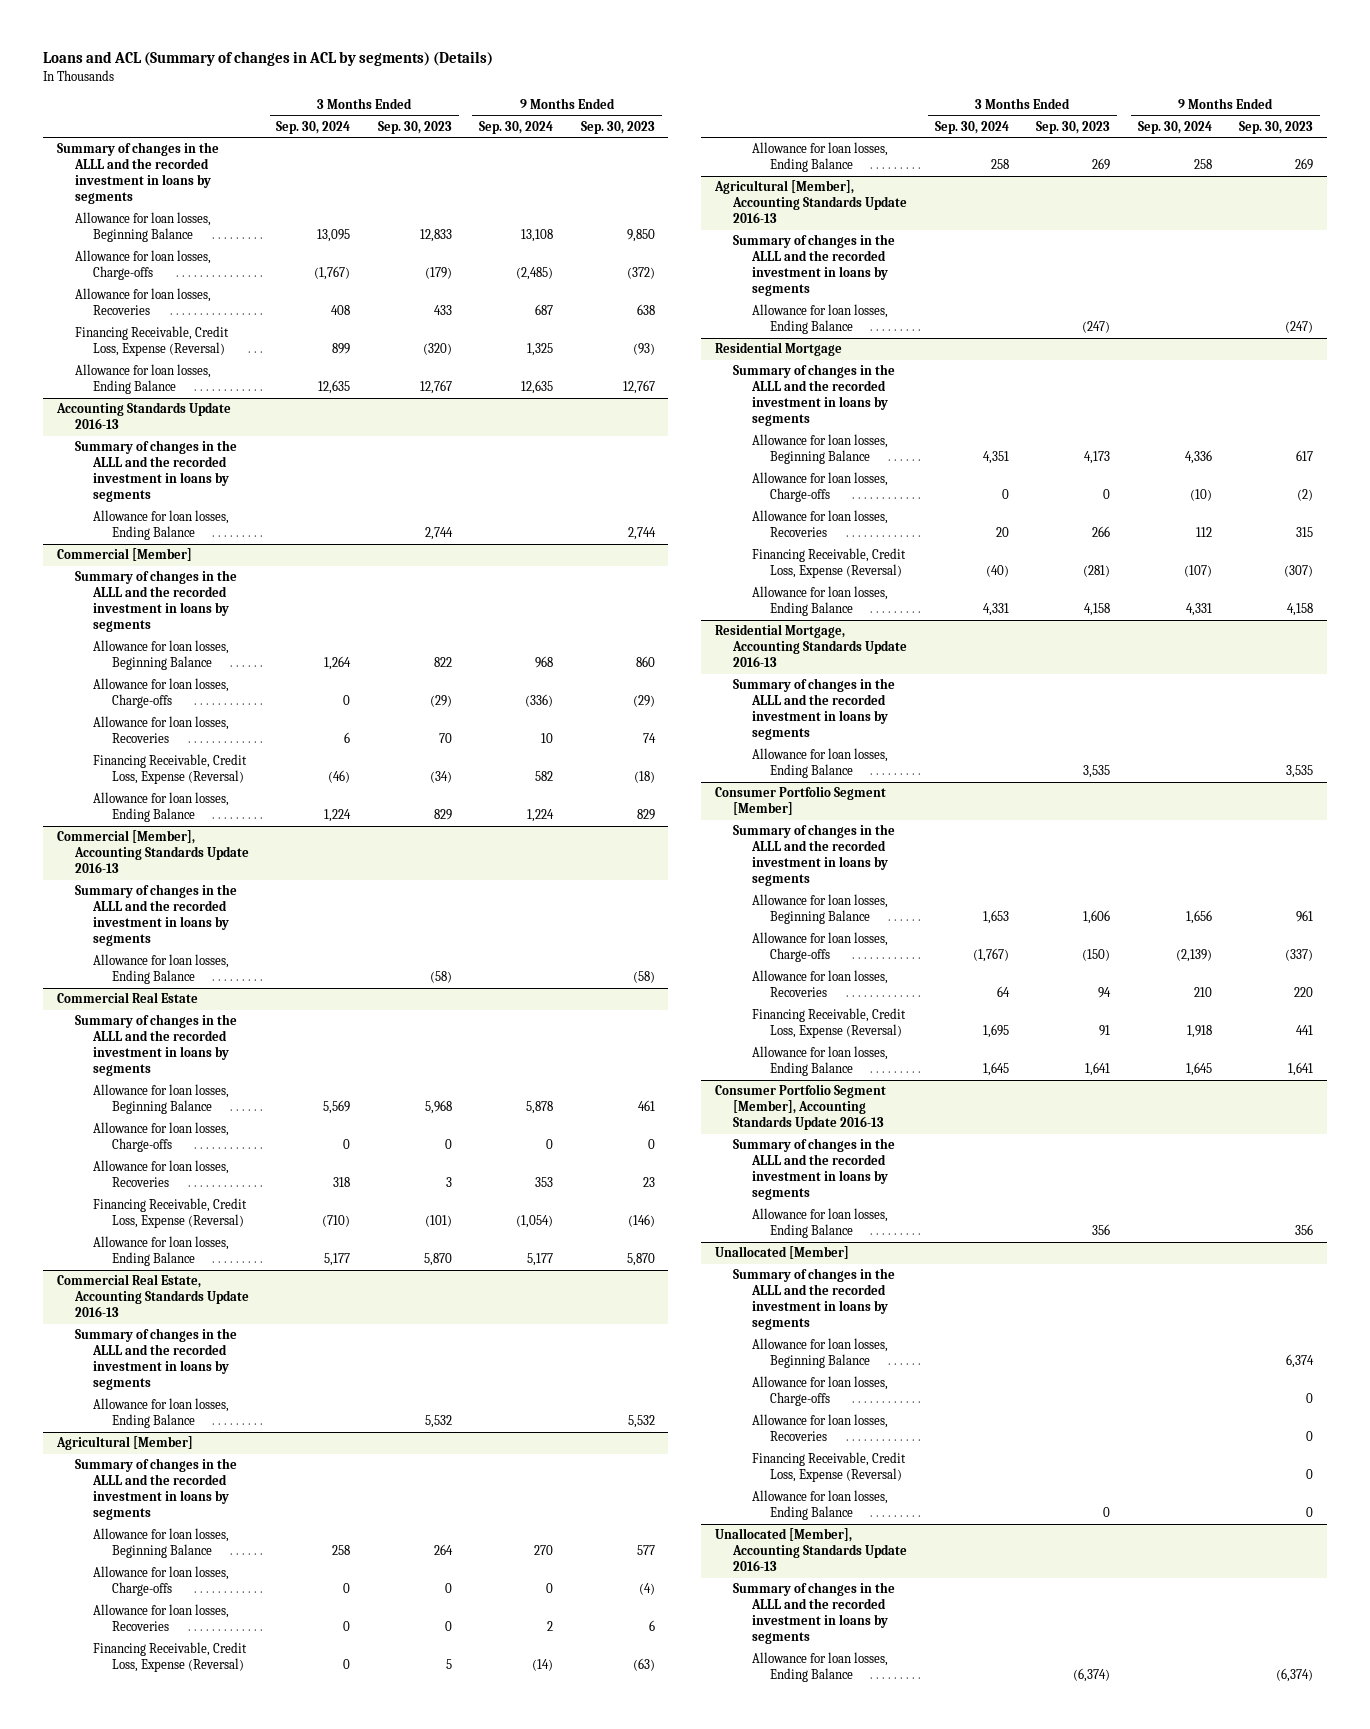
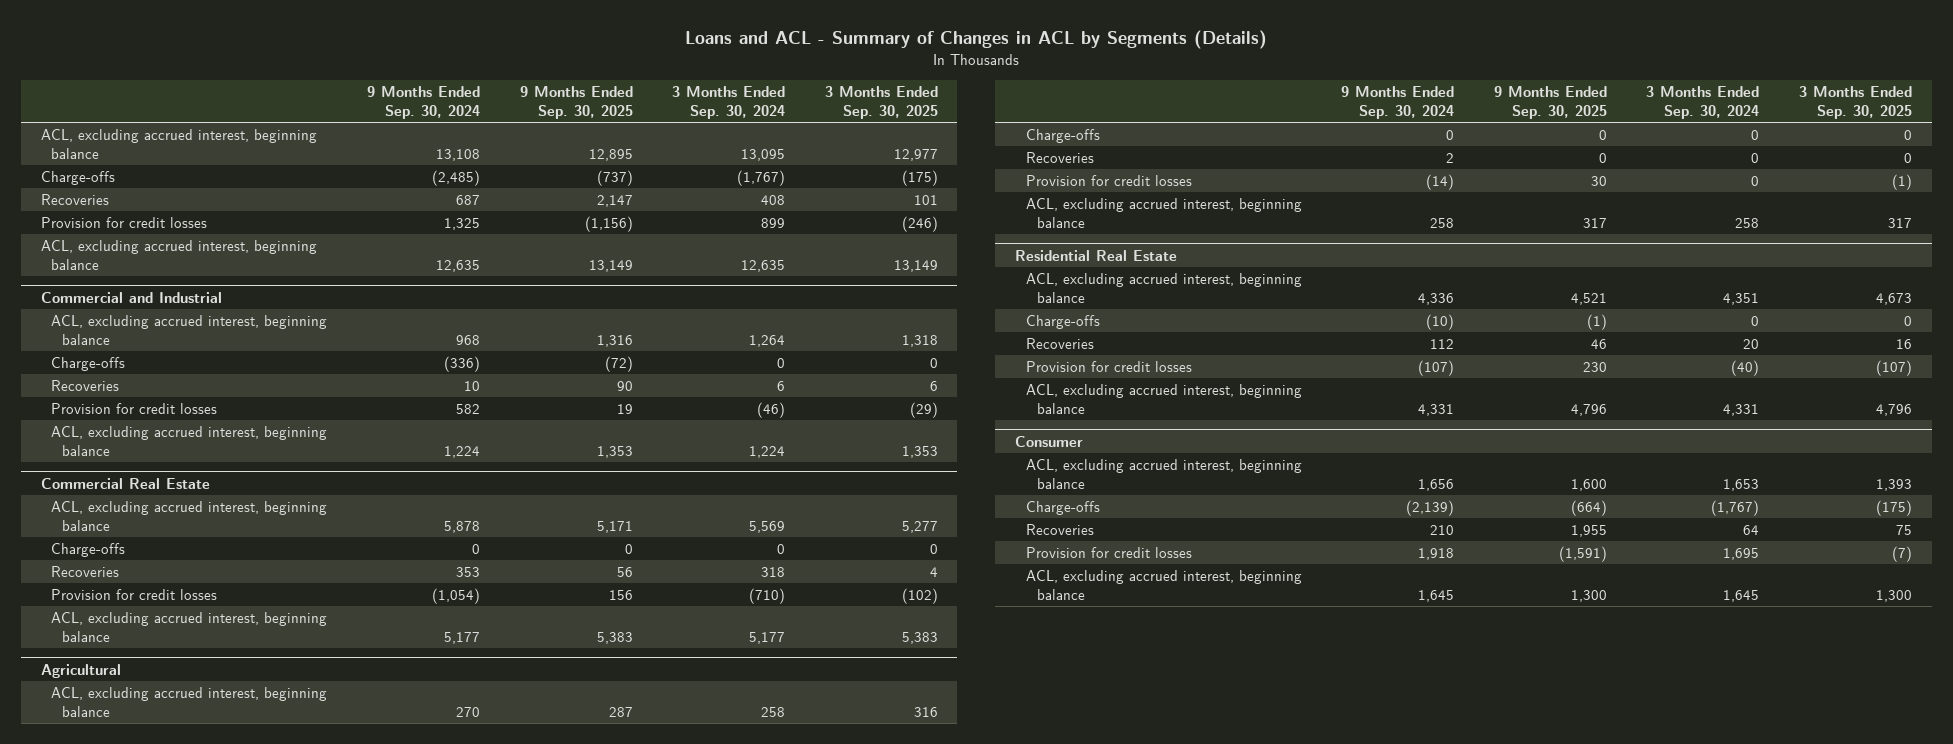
[42,51,493,67] Loans and ACL (Summary of changes in ACL by segments) (Details) -> [685,30,1268,50] Loans and ACL - Summary of Changes in ACL by Segments (Details)
[377,120,452,134] Sep. 30, 2023 -> none
[580,120,655,134] Sep. 30, 2023 -> none
none -> [519,85,633,120] 9 Months Ended Sep. 30, 2025
none -> [824,85,938,120] 3 Months Ended Sep. 30, 2025
[56,142,219,205] Summary of changes in the ALLL and the recorded investment in loans by segments -> none
[55,402,231,430] Accounting Standards Update 2016-13 -> none
[74,440,237,503] Summary of changes in the ALLL and the recorded investment in loans by segments -> none
[93,510,230,541] Allowance for loan losses, Ending Balance -> none
[74,570,237,633] Summary of changes in the ALLL and the recorded investment in loans by segments -> none
[56,830,249,874] Commercial [Member], Accounting Standards Update 2016-13 -> none
[74,884,237,947] Summary of changes in the ALLL and the recorded investment in loans by segments -> none
[93,954,230,985] Allowance for loan losses, Ending Balance -> none
[74,212,211,243] Allowance for loan losses, Beginning Balance -> [40,128,317,160] ACL, excluding accrued interest, beginning balance
[74,250,211,281] Allowance for loan losses, Charge-offs -> [40,170,115,185] Charge-offs
[74,288,211,316] Allowance for loan losses, Recoveries -> [40,193,109,205] Recoveries
[74,326,229,357] Financing Receivable, Credit Loss, Expense (Reversal) -> [40,216,207,228] Provision for credit losses
[74,364,211,395] Allowance for loan losses, Ending Balance -> [40,239,317,271] ACL, excluding accrued interest, beginning balance
[56,548,192,562] Commercial [Member] -> [40,291,222,303] Commercial and Industrial
[93,640,230,671] Allowance for loan losses, Beginning Balance -> [51,314,328,346] ACL, excluding accrued interest, beginning balance
[93,678,230,709] Allowance for loan losses, Charge-offs -> [51,356,126,371] Charge-offs
[93,716,230,744] Allowance for loan losses, Recoveries -> [51,379,120,391] Recoveries
[93,754,248,785] Financing Receivable, Credit Loss, Expense (Reversal) -> [51,402,218,414] Provision for credit losses
[93,792,230,823] Allowance for loan losses, Ending Balance -> [51,425,328,457] ACL, excluding accrued interest, beginning balance
[74,1014,237,1077] Summary of changes in the ALLL and the recorded investment in loans by segments -> none
[56,1274,249,1318] Commercial Real Estate, Accounting Standards Update 2016-13 -> none
[74,1328,237,1391] Summary of changes in the ALLL and the recorded investment in loans by segments -> none
[93,1398,230,1429] Allowance for loan losses, Ending Balance -> none
[74,1458,237,1521] Summary of changes in the ALLL and the recorded investment in loans by segments -> none
[713,180,908,224] Agricultural [Member], Accounting Standards Update 2016-13 -> none
[733,234,896,297] Summary of changes in the ALLL and the recorded investment in loans by segments -> none
[751,304,888,335] Allowance for loan losses, Ending Balance -> none
[733,364,896,427] Summary of changes in the ALLL and the recorded investment in loans by segments -> none
[714,624,908,668] Residential Mortgage, Accounting Standards Update 2016-13 -> none
[733,678,896,741] Summary of changes in the ALLL and the recorded investment in loans by segments -> none
[751,748,888,779] Allowance for loan losses, Ending Balance -> none
[733,824,896,887] Summary of changes in the ALLL and the recorded investment in loans by segments -> none
[714,1084,886,1131] Consumer Portfolio Segment [Member], Accounting Standards Update 2016-13 -> none
[733,1138,896,1201] Summary of changes in the ALLL and the recorded investment in loans by segments -> none
[751,1208,888,1239] Allowance for loan losses, Ending Balance -> none
[714,1246,849,1260] Unallocated [Member] -> none
[733,1268,896,1331] Summary of changes in the ALLL and the recorded investment in loans by segments -> none
[751,1338,888,1369] Allowance for loan losses, Beginning Balance -> none
[751,1376,888,1407] Allowance for loan losses, Charge-offs -> none
[751,1414,888,1442] Allowance for loan losses, Recoveries -> none
[751,1452,906,1483] Financing Receivable, Credit Loss, Expense (Reversal) -> none
[751,1490,888,1521] Allowance for loan losses, Ending Balance -> none
[714,1528,908,1572] Unallocated [Member], Accounting Standards Update 2016-13 -> none
[733,1582,896,1645] Summary of changes in the ALLL and the recorded investment in loans by segments -> none
[751,1652,888,1683] Allowance for loan losses, Ending Balance -> none
[93,1084,230,1115] Allowance for loan losses, Beginning Balance -> [51,500,328,532] ACL, excluding accrued interest, beginning balance
[93,1122,230,1153] Allowance for loan losses, Charge-offs -> [51,542,126,557] Charge-offs
[93,1160,230,1188] Allowance for loan losses, Recoveries -> [51,565,120,577] Recoveries
[93,1198,248,1229] Financing Receivable, Credit Loss, Expense (Reversal) -> [51,588,218,600] Provision for credit losses
[93,1236,230,1267] Allowance for loan losses, Ending Balance -> [51,611,328,643] ACL, excluding accrued interest, beginning balance
[55,1436,193,1451] Agricultural [Member] -> [40,663,121,678] Agricultural
[93,1528,230,1559] Allowance for loan losses, Beginning Balance -> [51,686,328,718] ACL, excluding accrued interest, beginning balance
[93,1566,230,1597] Allowance for loan losses, Charge-offs -> [1025,128,1100,143] Charge-offs
[93,1604,230,1632] Allowance for loan losses, Recoveries -> [1025,151,1094,163] Recoveries
[93,1642,248,1673] Financing Receivable, Credit Loss, Expense (Reversal) -> [1025,174,1192,186] Provision for credit losses
[751,142,888,173] Allowance for loan losses, Ending Balance -> [1025,197,1302,229] ACL, excluding accrued interest, beginning balance
[714,342,842,357] Residential Mortgage -> [1014,249,1177,261] Residential Real Estate
[751,434,888,465] Allowance for loan losses, Beginning Balance -> [1025,272,1302,304] ACL, excluding accrued interest, beginning balance
[751,472,888,503] Allowance for loan losses, Charge-offs -> [1025,314,1100,329] Charge-offs
[751,510,888,538] Allowance for loan losses, Recoveries -> [1025,337,1094,349] Recoveries
[751,548,906,579] Financing Receivable, Credit Loss, Expense (Reversal) -> [1025,360,1192,372] Provision for credit losses
[751,586,888,617] Allowance for loan losses, Ending Balance -> [1025,383,1302,415] ACL, excluding accrued interest, beginning balance
[714,786,886,816] Consumer Portfolio Segment [Member] -> [1014,435,1083,447] Consumer
[751,894,888,925] Allowance for loan losses, Beginning Balance -> [1025,458,1302,490] ACL, excluding accrued interest, beginning balance
[751,932,888,963] Allowance for loan losses, Charge-offs -> [1025,500,1100,515] Charge-offs
[751,970,888,998] Allowance for loan losses, Recoveries -> [1025,523,1094,535] Recoveries
[751,1008,906,1039] Financing Receivable, Credit Loss, Expense (Reversal) -> [1025,546,1192,558] Provision for credit losses
[751,1046,888,1077] Allowance for loan losses, Ending Balance -> [1025,569,1302,601] ACL, excluding accrued interest, beginning balance

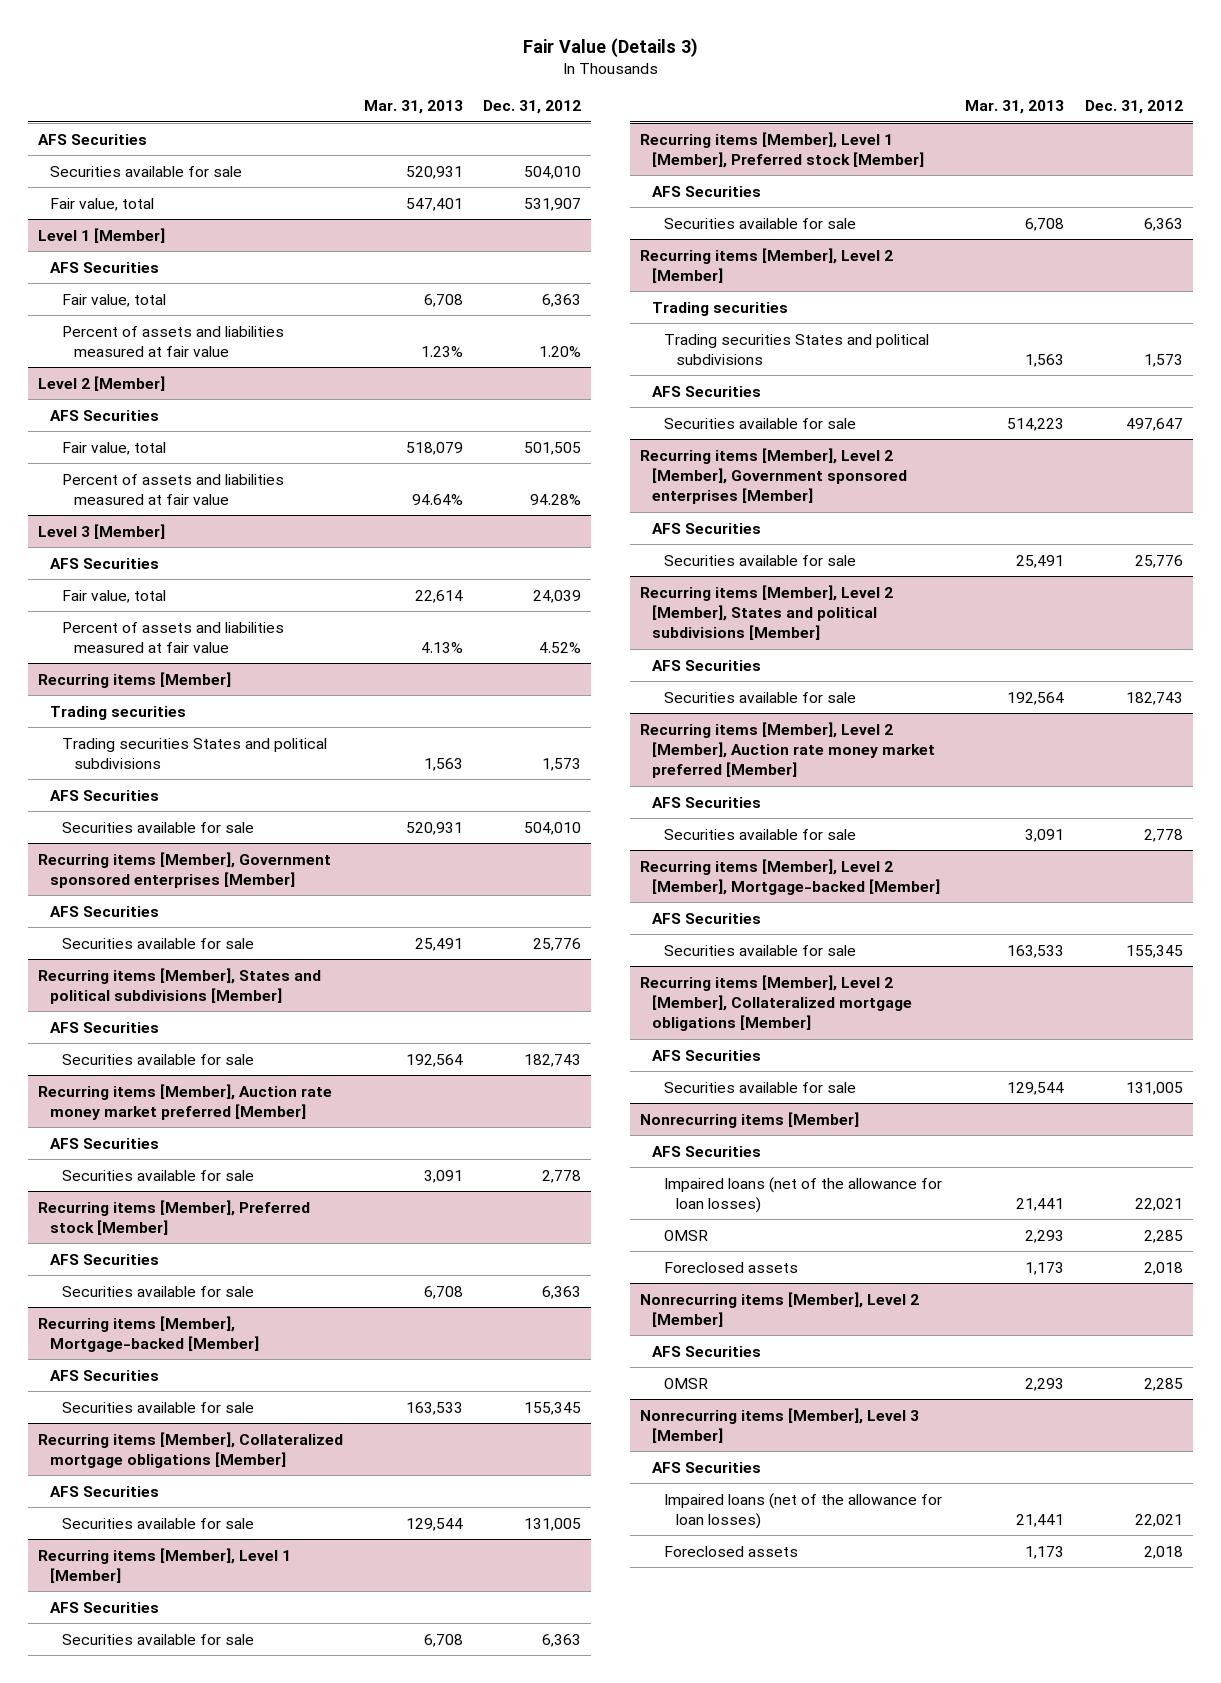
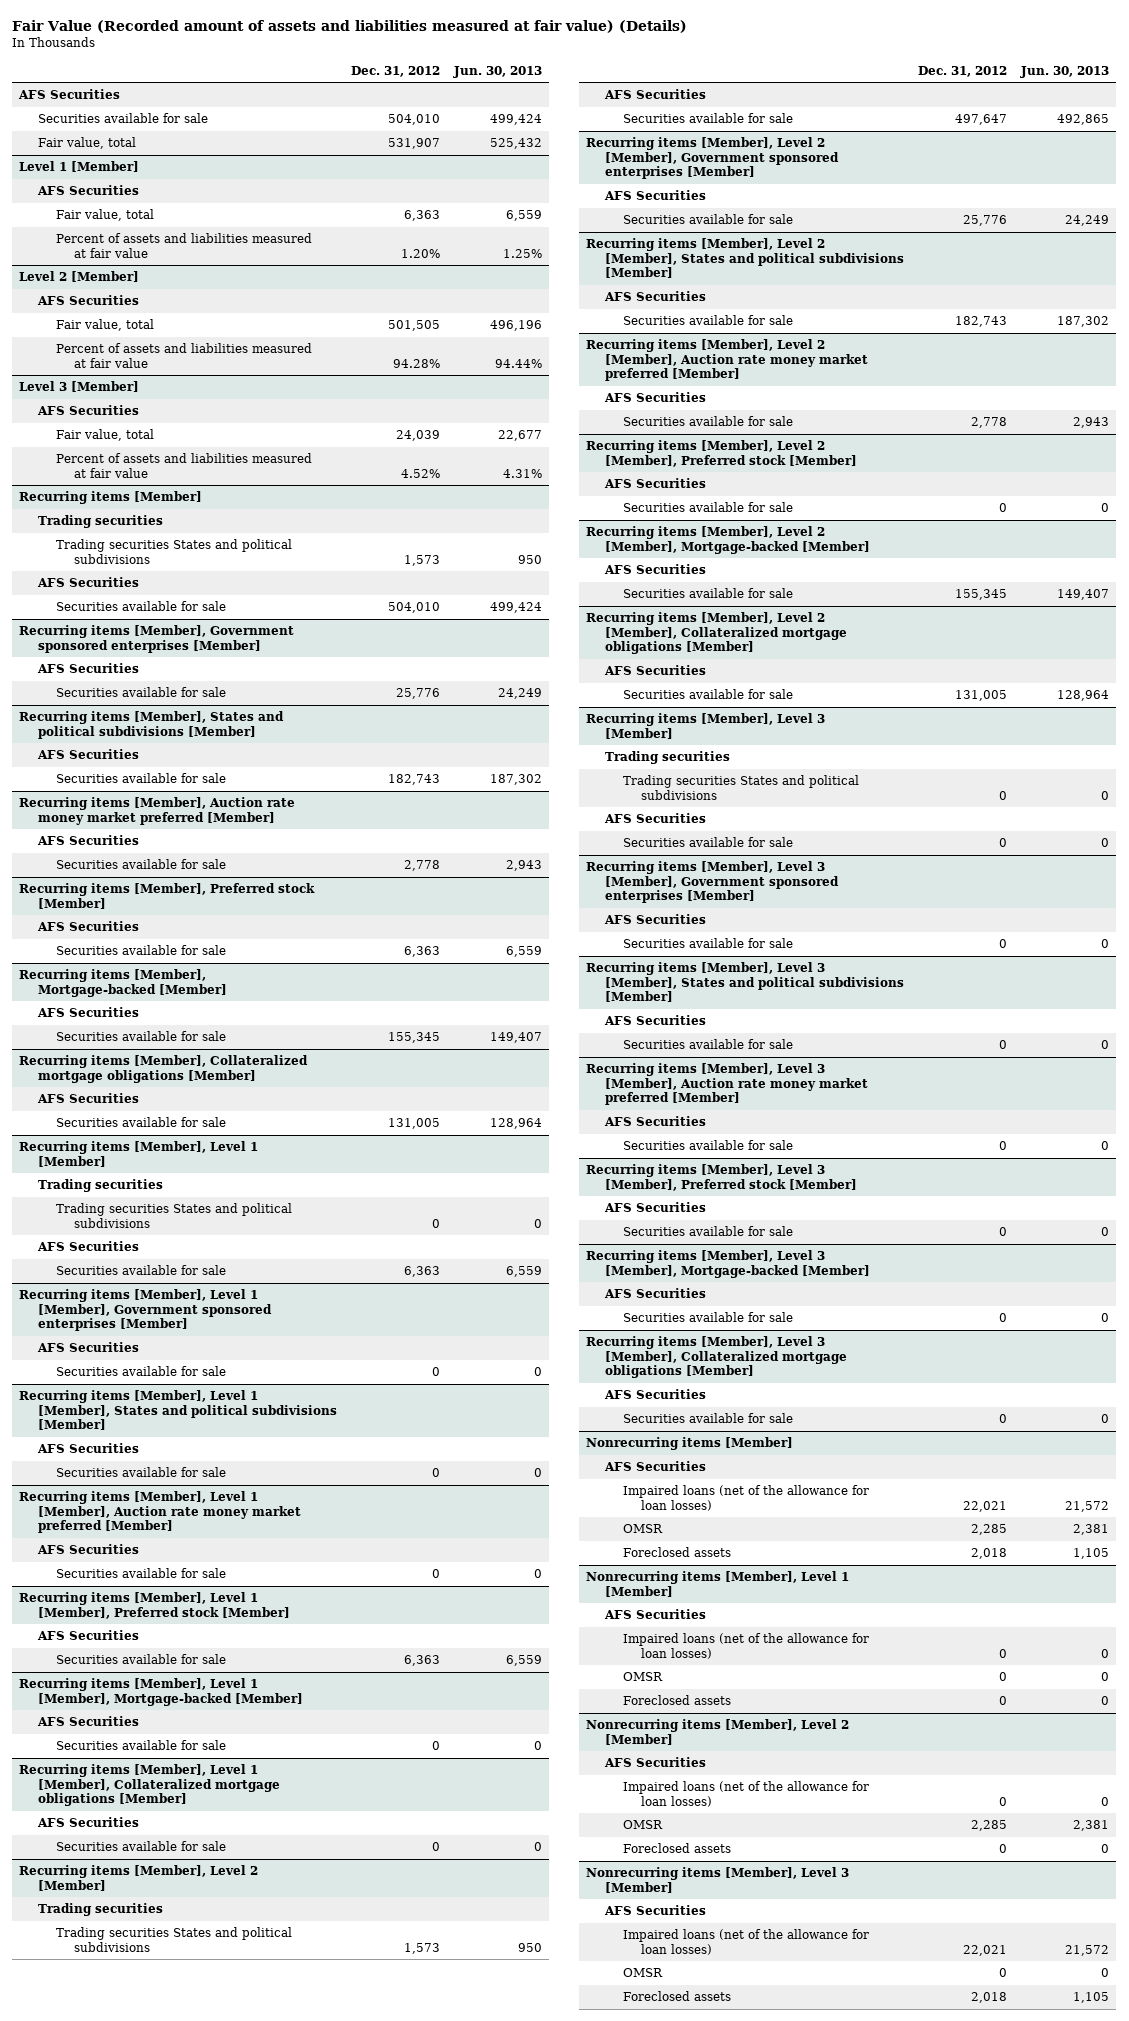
[522,37,698,57] Fair Value (Details 3) -> [12,19,688,33] Fair Value (Recorded amount of assets and liabilities measured at fair value) (Details)
[363,100,463,115] Mar. 31, 2013 -> none
none -> [453,65,543,78] Jun. 30, 2013
none -> [37,1179,163,1193] Trading securities
none -> [56,1203,293,1228] Trading securities States and political subdivisions
none -> [19,1289,272,1332] Recurring items [Member], Level 1 [Member], Government sponsored enterprises [Member]
none -> [36,1342,139,1353] AFS Securities
none -> [56,1366,227,1377] Securities available for sale
none -> [19,1390,337,1431] Recurring items [Member], Level 1 [Member], States and political subdivisions [Member]
none -> [36,1443,139,1454] AFS Securities
none -> [56,1467,227,1478] Securities available for sale
none -> [19,1491,301,1534] Recurring items [Member], Level 1 [Member], Auction rate money market preferred [Member]
none -> [36,1544,139,1555] AFS Securities
none -> [56,1568,227,1579] Securities available for sale
none -> [19,1678,303,1706] Recurring items [Member], Level 1 [Member], Mortgage-backed [Member]
none -> [36,1716,139,1727] AFS Securities
none -> [56,1740,227,1751] Securities available for sale
none -> [19,1764,280,1807] Recurring items [Member], Level 1 [Member], Collateralized mortgage obligations [Member]
none -> [36,1817,139,1828] AFS Securities
none -> [56,1841,227,1852] Securities available for sale
none -> [586,440,857,467] Recurring items [Member], Level 2 [Member], Preferred stock [Member]
none -> [603,478,706,489] AFS Securities
none -> [623,502,794,513] Securities available for sale
none -> [586,713,826,739] Recurring items [Member], Level 3 [Member]
none -> [604,751,730,765] Trading securities
none -> [623,775,860,800] Trading securities States and political subdivisions
none -> [603,813,706,824] AFS Securities
none -> [623,837,794,848] Securities available for sale
none -> [586,861,839,904] Recurring items [Member], Level 3 [Member], Government sponsored enterprises [Member]
none -> [603,914,706,925] AFS Securities
none -> [623,938,794,949] Securities available for sale
none -> [586,962,904,1003] Recurring items [Member], Level 3 [Member], States and political subdivisions [Member]
none -> [603,1015,706,1026] AFS Securities
none -> [623,1039,794,1050] Securities available for sale
none -> [586,1063,868,1106] Recurring items [Member], Level 3 [Member], Auction rate money market preferred [Member]
none -> [603,1116,706,1127] AFS Securities
none -> [623,1140,794,1151] Securities available for sale
none -> [586,1164,857,1191] Recurring items [Member], Level 3 [Member], Preferred stock [Member]
none -> [603,1202,706,1213] AFS Securities
none -> [623,1226,794,1237] Securities available for sale
none -> [586,1250,870,1278] Recurring items [Member], Level 3 [Member], Mortgage-backed [Member]
none -> [603,1288,706,1299] AFS Securities
none -> [623,1312,794,1323] Securities available for sale
none -> [586,1336,847,1379] Recurring items [Member], Level 3 [Member], Collateralized mortgage obligations [Member]
none -> [603,1389,706,1400] AFS Securities
none -> [623,1413,794,1424] Securities available for sale
none -> [586,1571,850,1597] Nonrecurring items [Member], Level 1 [Member]
none -> [603,1609,706,1620] AFS Securities
none -> [623,1633,870,1659] Impaired loans (net of the allowance for loan losses)
none -> [623,1672,664,1682] OMSR
none -> [623,1695,732,1706] Foreclosed assets
none -> [623,1781,870,1807] Impaired loans (net of the allowance for loan losses)
none -> [623,1843,732,1854] Foreclosed assets
none -> [623,1968,664,1978] OMSR

